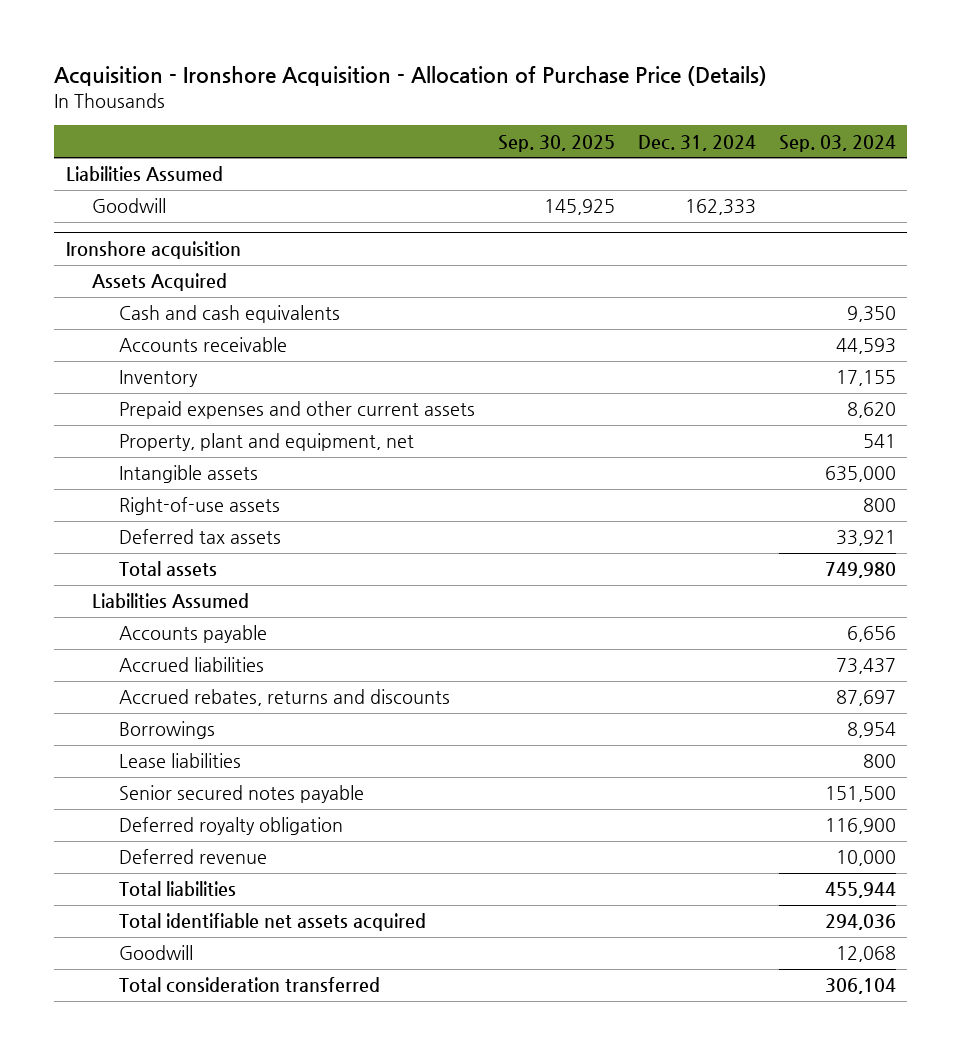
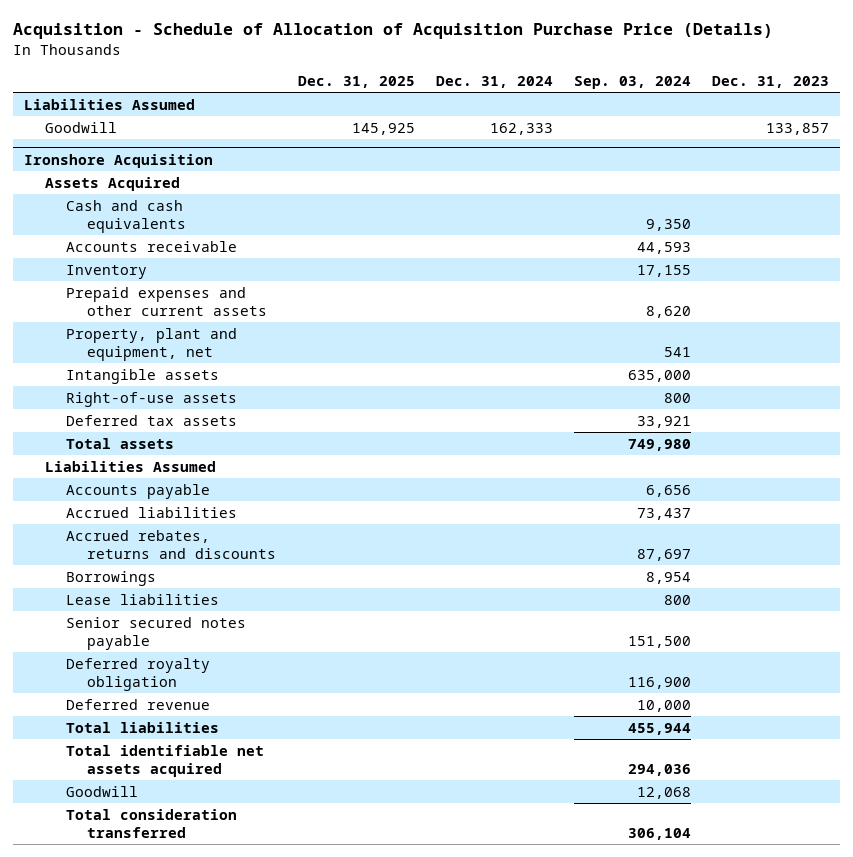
[54,66,768,87] Acquisition - Ironshore Acquisition - Allocation of Purchase Price (Details) -> [13,23,774,40] Acquisition - Schedule of Allocation of Acquisition Purchase Price (Details)
[497,134,615,152] Sep. 30, 2025 -> none
none -> [297,75,415,88] Dec. 31, 2025
none -> [712,75,830,88] Dec. 31, 2023
[65,241,241,260] Ironshore acquisition -> [23,153,213,168] Ironshore Acquisition

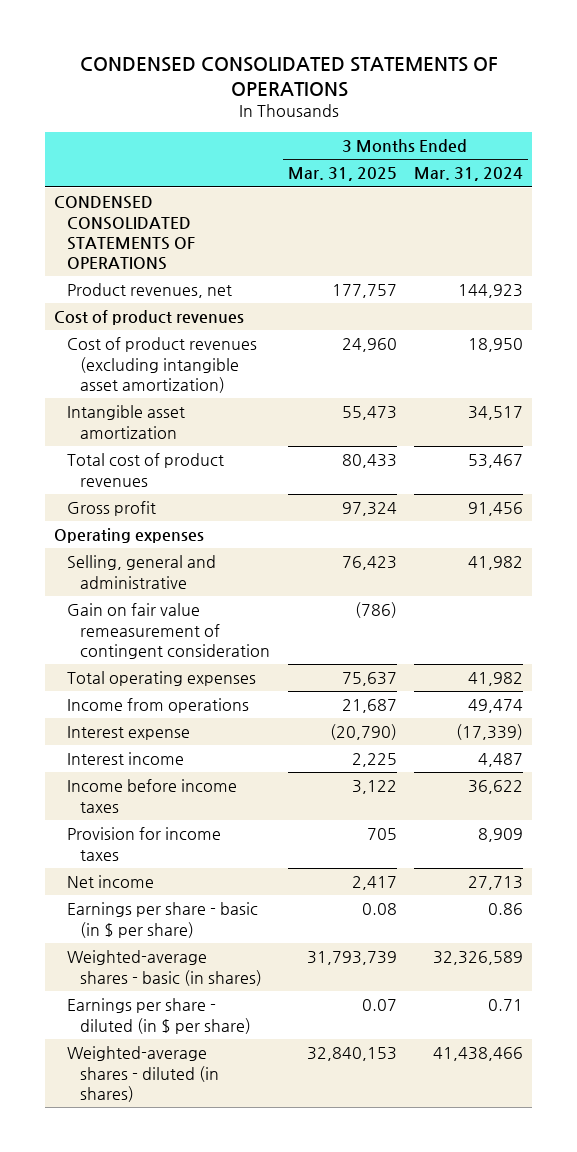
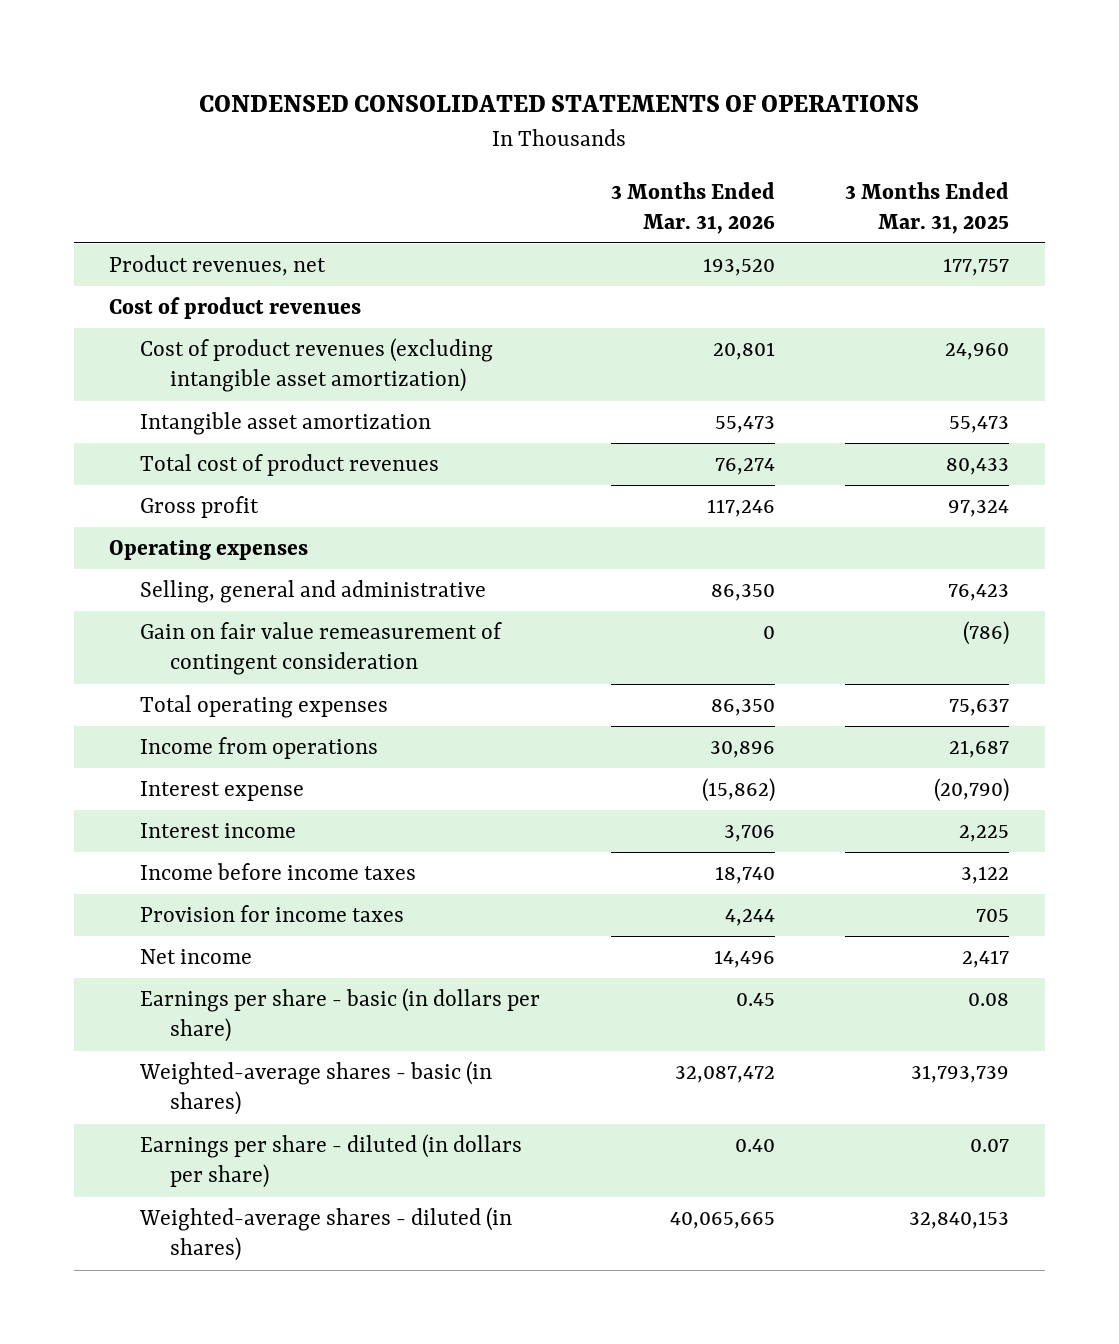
[414,167,524,182] Mar. 31, 2024 -> none
none -> [610,181,775,234] 3 Months Ended Mar. 31, 2026
[53,196,195,271] CONDENSED CONSOLIDATED STATEMENTS OF OPERATIONS -> none
[66,902,258,938] Earnings per share - basic (in $ per share) -> [139,988,540,1043] Earnings per share - basic (in dollars per share)
[66,998,251,1034] Earnings per share - diluted (in $ per share) -> [139,1134,522,1189] Earnings per share - diluted (in dollars per share)

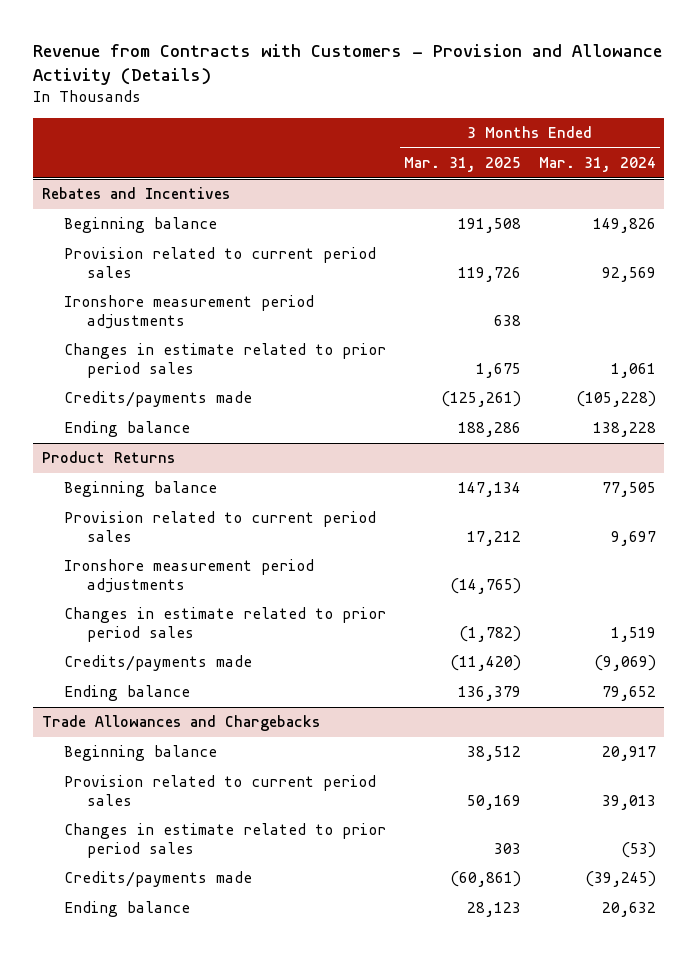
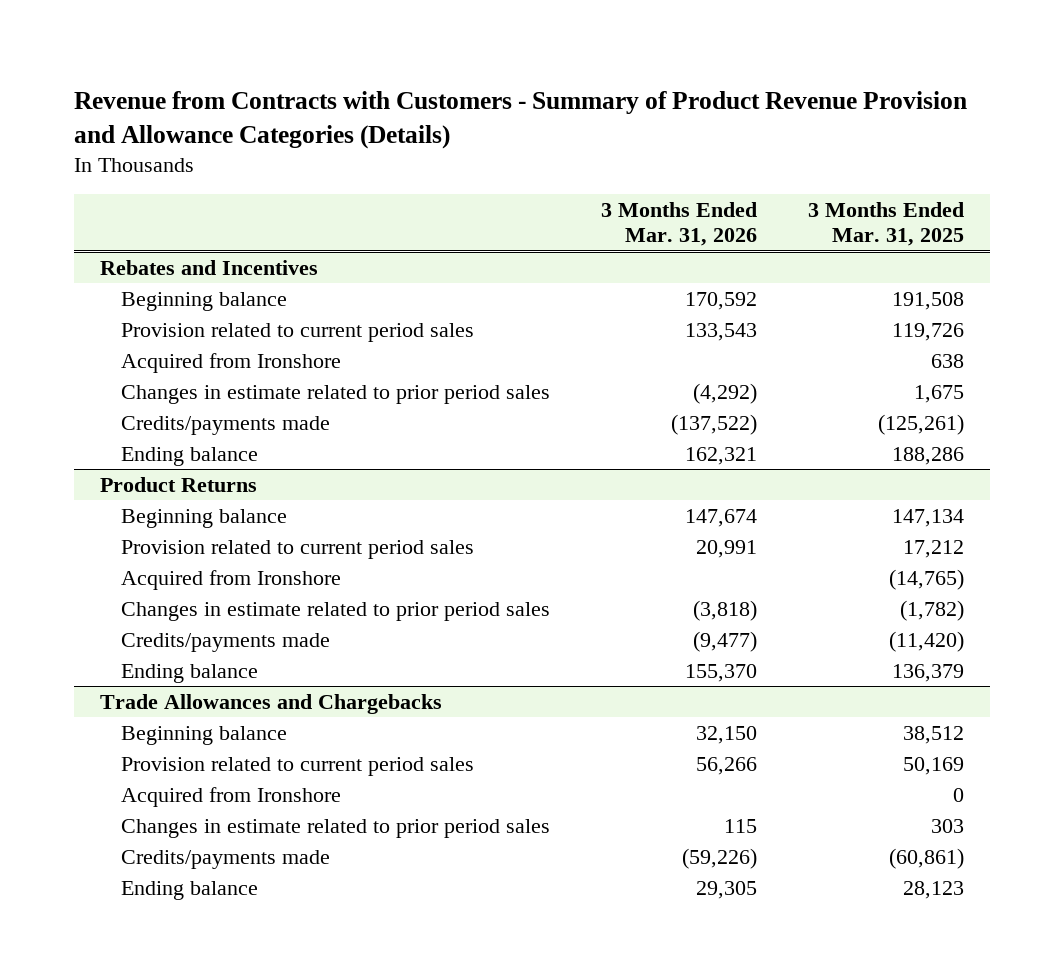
[33,44,663,86] Revenue from Contracts with Customers - Provision and Allowance Activity (Details) -> [74,90,968,149] Revenue from Contracts with Customers - Summary of Product Revenue Provision and Allowance Categories (Details)
[538,157,656,173] Mar. 31, 2024 -> none
none -> [601,201,758,247] 3 Months Ended Mar. 31, 2026
[64,295,315,329] Ironshore measurement period adjustments -> [121,352,342,373] Acquired from Ironshore
[64,559,315,593] Ironshore measurement period adjustments -> [121,569,342,590] Acquired from Ironshore
none -> [121,786,342,807] Acquired from Ironshore

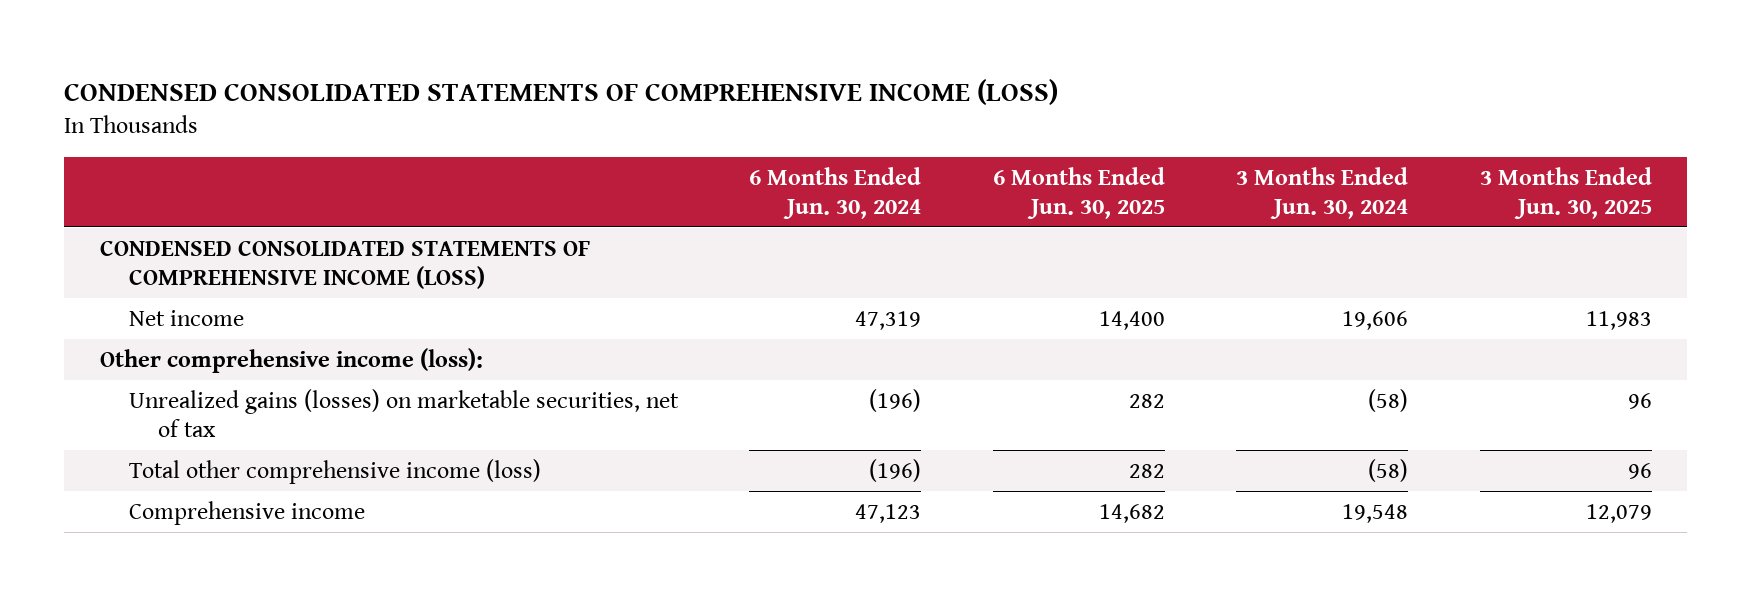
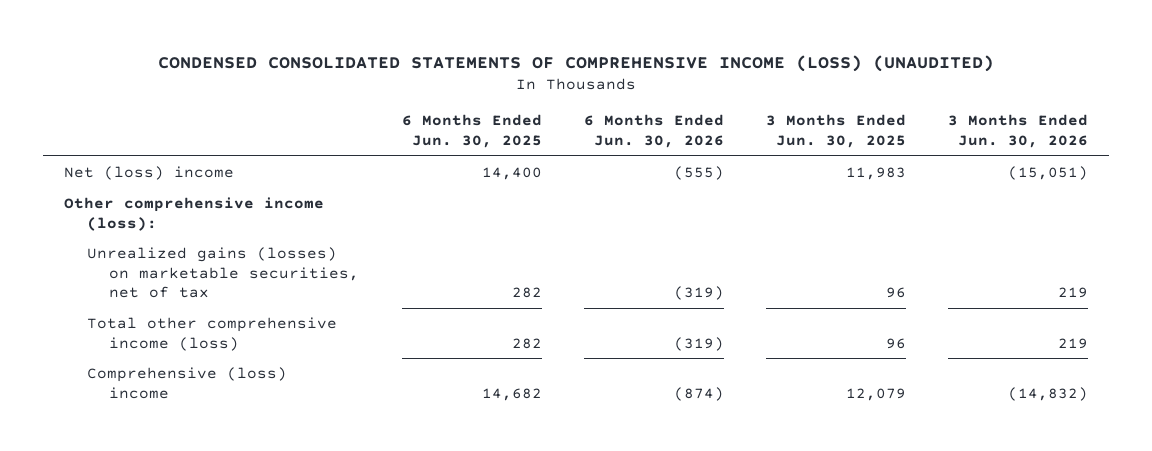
[63,78,1058,105] CONDENSED CONSOLIDATED STATEMENTS OF COMPREHENSIVE INCOME (LOSS) -> [158,54,995,72] CONDENSED CONSOLIDATED STATEMENTS OF COMPREHENSIVE INCOME (LOSS) (UNAUDITED)
[749,166,922,219] 6 Months Ended Jun. 30, 2024 -> none
[1236,166,1409,219] 3 Months Ended Jun. 30, 2024 -> none
none -> [583,114,724,148] 6 Months Ended Jun. 30, 2026
none -> [948,114,1089,148] 3 Months Ended Jun. 30, 2026
[99,240,590,289] CONDENSED CONSOLIDATED STATEMENTS OF COMPREHENSIVE INCOME (LOSS) -> none
[128,309,244,326] Net income -> [64,166,235,181] Net (loss) income
[128,500,365,525] Comprehensive income -> [86,367,287,399] Comprehensive (loss) income

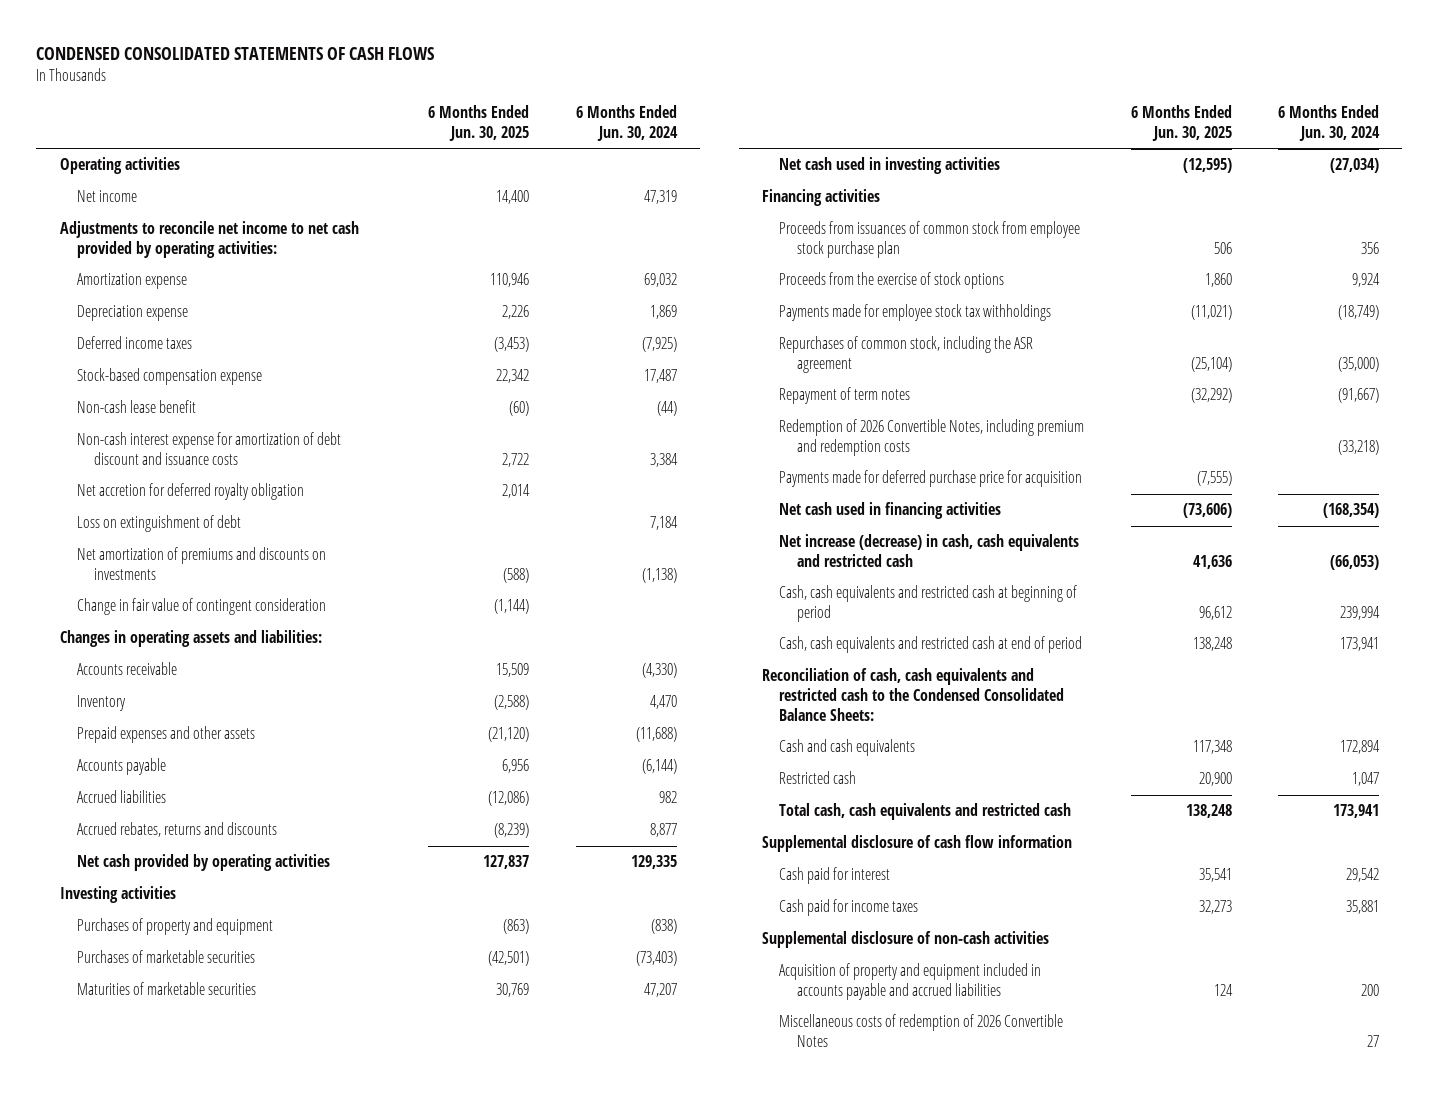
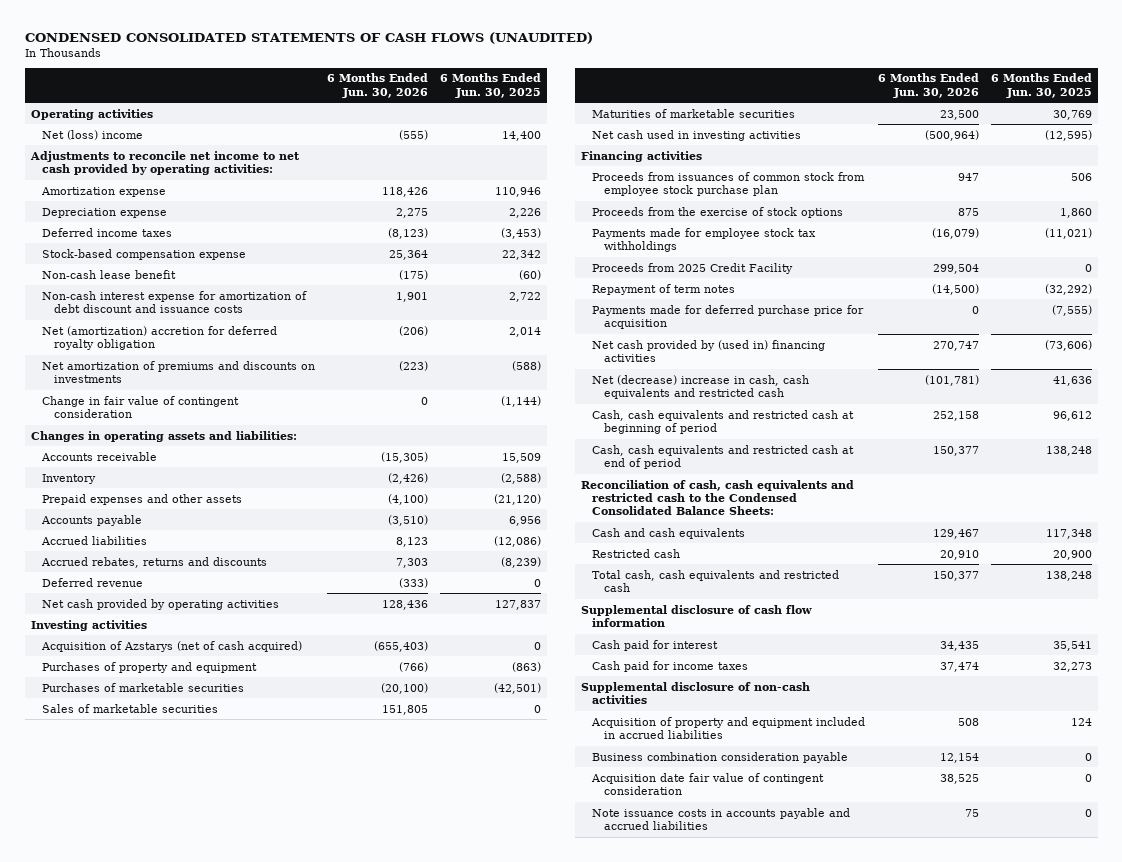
[36,47,435,61] CONDENSED CONSOLIDATED STATEMENTS OF CASH FLOWS -> [24,31,593,44] CONDENSED CONSOLIDATED STATEMENTS OF CASH FLOWS (UNAUDITED)
[575,105,678,141] 6 Months Ended Jun. 30, 2024 -> none
none -> [327,73,429,98] 6 Months Ended Jun. 30, 2026
[77,190,138,203] Net income -> [42,129,144,140] Net (loss) income
[77,515,242,533] Loss on extinguishment of debt -> none
[77,483,305,501] Net accretion for deferred royalty obligation -> [42,325,278,350] Net (amortization) accretion for deferred royalty obligation
none -> [42,577,144,587] Deferred revenue
none -> [41,640,303,652] Acquisition of Azstarys (net of cash acquired)
none -> [42,703,219,713] Sales of marketable securities
[779,336,1034,373] Repurchases of common stock, including the ASR agreement -> none
none -> [592,262,794,274] Proceeds from 2025 Credit Facility
[779,419,1085,456] Redemption of 2026 Convertible Notes, including premium and redemption costs -> none
[779,502,1002,520] Net cash used in financing activities -> [592,339,826,362] Net cash provided by (used in) financing activities
[779,534,1080,567] Net increase (decrease) in cash, cash equivalents and restricted cash -> [592,374,810,399] Net (decrease) increase in cash, cash equivalents and restricted cash
[779,1014,1064,1047] Miscellaneous costs of redemption of 2026 Convertible Notes -> none
[779,963,1042,1000] Acquisition of property and equipment included in accounts payable and accrued liabilities -> [591,716,866,739] Acquisition of property and equipment included in accrued liabilities
none -> [592,751,849,763] Business combination consideration payable
none -> [591,772,825,795] Acquisition date fair value of contingent consideration
none -> [592,807,851,830] Note issuance costs in accounts payable and accrued liabilities

